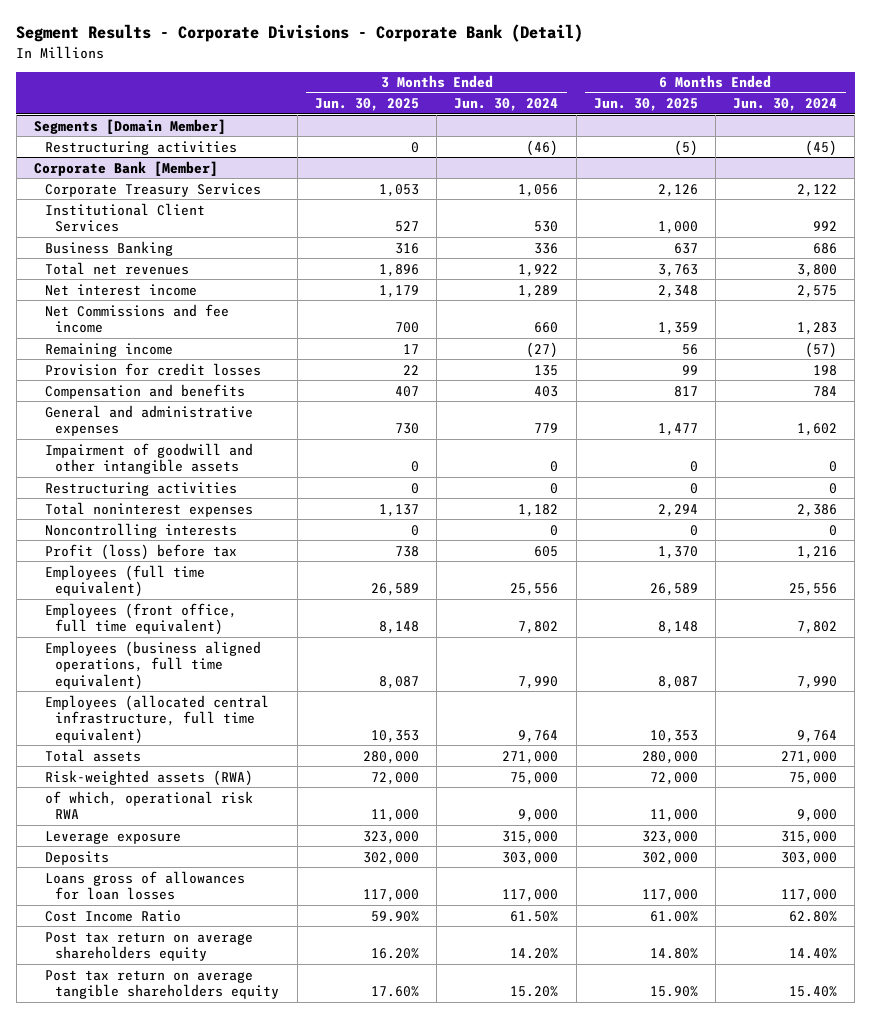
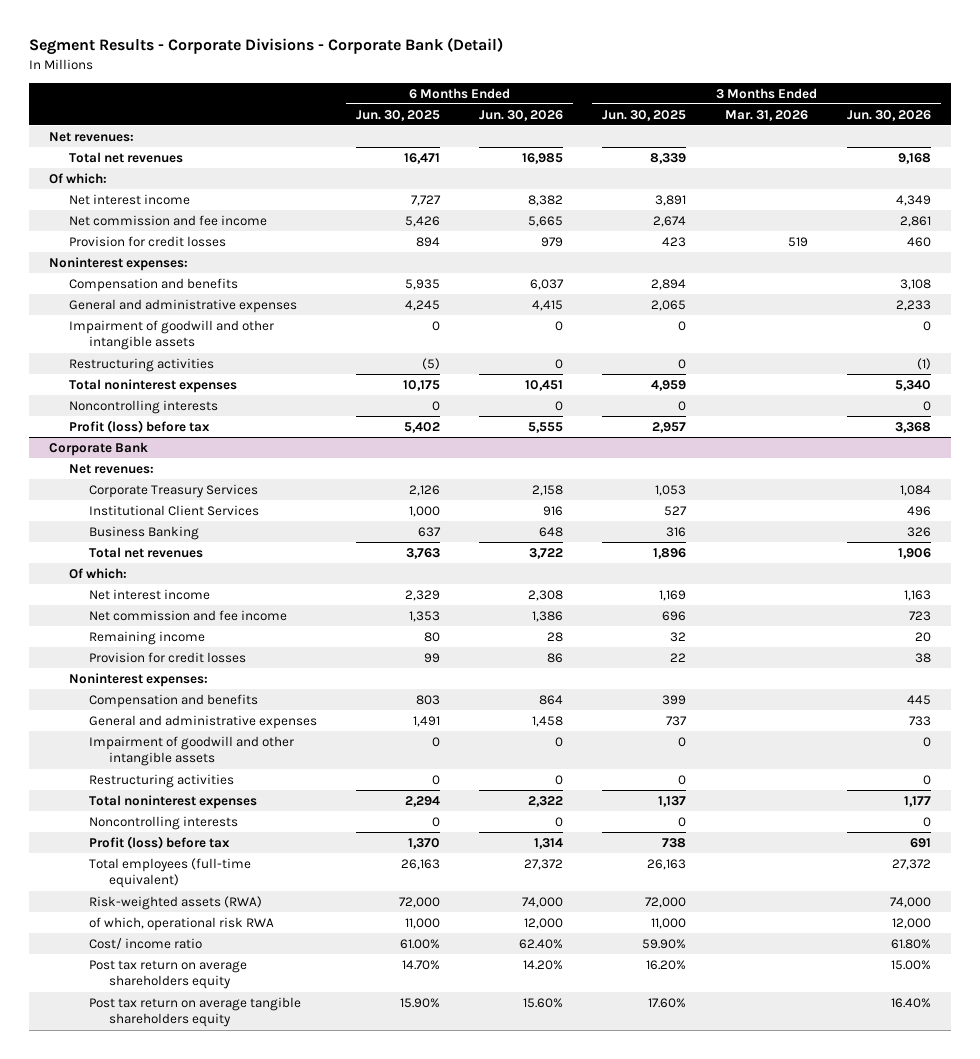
[454,98,559,112] Jun. 30, 2024 -> none
[733,98,838,112] Jun. 30, 2024 -> none
none -> [479,109,564,121] Jun. 30, 2026
none -> [725,109,809,121] Mar. 31, 2026
none -> [847,109,932,121] Jun. 30, 2026
[34,118,227,134] Segments [Domain Member] -> none
none -> [48,131,134,142] Net revenues:
none -> [68,151,183,163] Total net revenues
none -> [48,172,107,184] Of which:
none -> [68,193,190,205] Net interest income
none -> [68,214,267,226] Net commission and fee income
none -> [68,235,226,247] Provision for credit losses
none -> [48,256,188,271] Noninterest expenses:
none -> [68,277,238,292] Compensation and benefits
none -> [68,298,297,313] General and administrative expenses
none -> [68,319,274,351] Impairment of goodwill and other intangible assets
none -> [68,378,237,393] Total noninterest expenses
none -> [68,399,218,414] Noncontrolling interests
none -> [68,419,210,433] Profit (loss) before tax
[34,160,219,176] Corporate Bank [Member] -> [48,441,148,456] Corporate Bank
none -> [68,463,154,474] Net revenues:
none -> [68,567,127,579] Of which:
[378,284,419,298] 1,179 -> [659,589,687,601] 1,169
[657,284,698,298] 2,348 -> [405,589,441,601] 2,329
[44,303,229,334] Net Commissions and fee income -> [89,609,288,621] Net commission and fee income
[394,322,419,334] 700 -> [662,610,687,621] 696
[657,322,698,336] 1,359 -> [409,610,441,622] 1,353
[402,343,419,354] 17 -> [670,631,687,642] 32
[681,343,698,355] 56 -> [424,631,441,642] 80
none -> [68,672,208,687] Noninterest expenses:
[394,385,419,397] 407 -> [662,694,687,705] 399
[673,385,698,397] 817 -> [416,694,441,705] 803
[394,423,419,435] 730 -> [666,715,688,726] 737
[657,423,698,437] 1,477 -> [413,715,441,727] 1,491
[44,602,237,636] Employees (front office, full time equivalent) -> none
[44,640,261,690] Employees (business aligned operations, full time equivalent) -> none
[44,694,269,744] Employees (allocated central infrastructure, full time equivalent) -> none
[44,748,141,762] Total assets -> none
[44,564,205,598] Employees (full time equivalent) -> [89,857,252,889] Total employees (full-time equivalent)
[370,583,419,597] 26,589 -> [647,858,687,870] 26,163
[649,583,698,597] 26,589 -> [401,858,441,870] 26,163
[44,830,181,844] Leverage exposure -> none
[44,850,109,865] Deposits -> none
[44,870,245,901] Loans gross of allowances for loan losses -> none
[44,909,181,922] Cost Income Ratio -> [89,937,203,949] Cost/ income ratio
[649,948,698,960] 14.80% -> [402,959,441,970] 14.70%

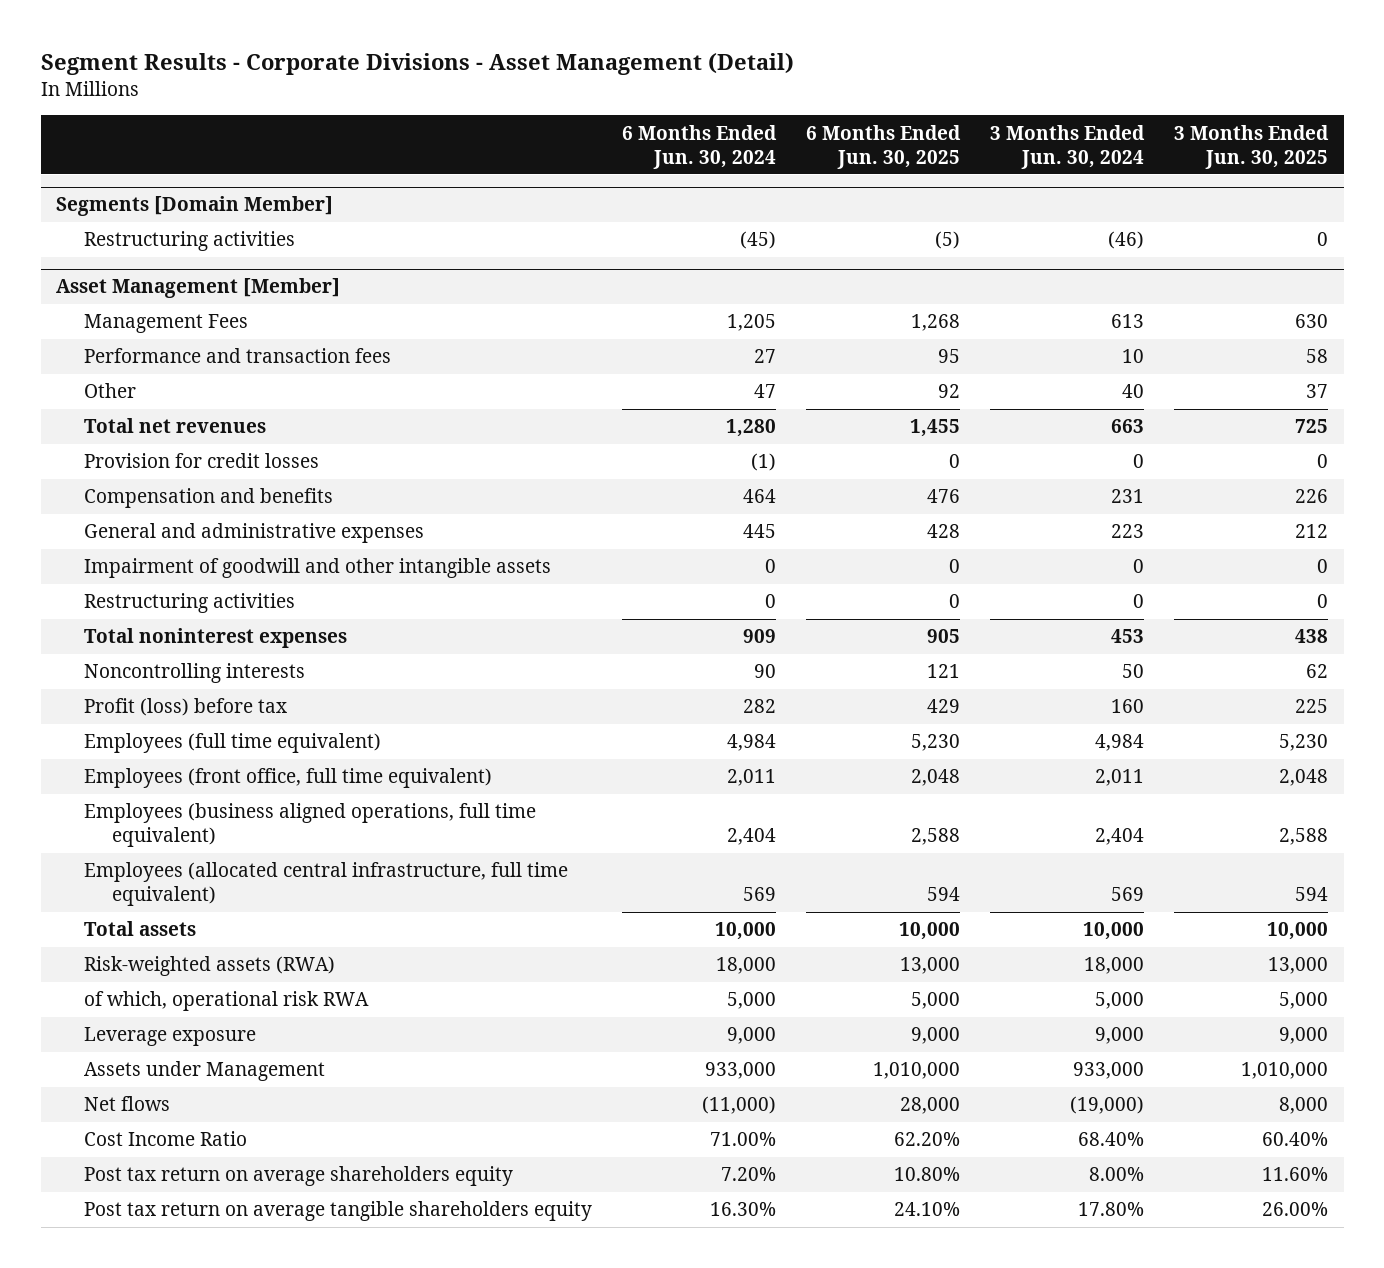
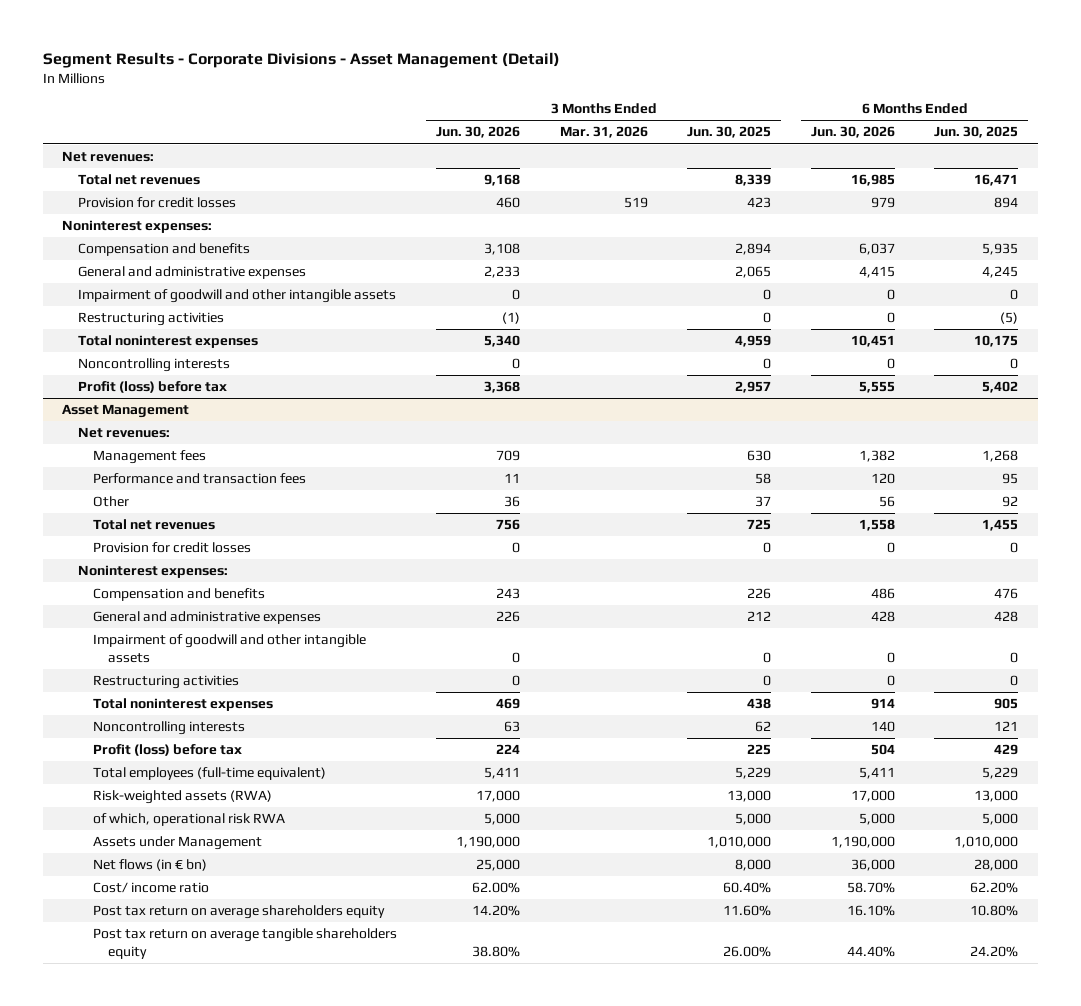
[622,124,778,169] 6 Months Ended Jun. 30, 2024 -> none
[990,124,1146,169] 3 Months Ended Jun. 30, 2024 -> none
none -> [436,126,521,139] Jun. 30, 2026
none -> [559,126,648,139] Mar. 31, 2026
none -> [810,126,895,139] Jun. 30, 2026
[55,196,333,217] Segments [Domain Member] -> none
none -> [62,151,155,163] Net revenues:
none -> [77,174,200,186] Total net revenues
none -> [77,197,236,209] Provision for credit losses
none -> [62,220,213,234] Noninterest expenses:
none -> [77,243,250,257] Compensation and benefits
none -> [77,266,306,280] General and administrative expenses
none -> [77,289,396,304] Impairment of goodwill and other intangible assets
none -> [77,335,258,349] Total noninterest expenses
none -> [77,358,230,373] Noncontrolling interests
none -> [77,381,227,394] Profit (loss) before tax
[55,278,340,299] Asset Management [Member] -> [62,404,190,419] Asset Management
none -> [77,427,170,439] Net revenues:
[83,314,248,334] Management Fees -> [92,450,206,465] Management fees
none -> [77,565,228,579] Noninterest expenses:
[83,768,492,789] Employees (front office, full time equivalent) -> none
[83,803,536,848] Employees (business aligned operations, full time equivalent) -> none
[83,862,568,907] Employees (allocated central infrastructure, full time equivalent) -> none
[83,921,196,937] Total assets -> none
[83,733,381,754] Employees (full time equivalent) -> [92,767,326,781] Total employees (full-time equivalent)
[911,734,961,752] 5,230 -> [982,767,1019,780] 5,229
[1279,734,1329,752] 5,230 -> [735,767,772,780] 5,229
[83,1027,256,1047] Leverage exposure -> none
[83,1096,170,1112] Net flows -> [92,859,207,872] Net flows (in € bn)
[83,1131,247,1147] Cost Income Ratio -> [92,882,209,894] Cost/ income ratio
[894,1202,961,1217] 24.10% -> [970,946,1019,958] 24.20%

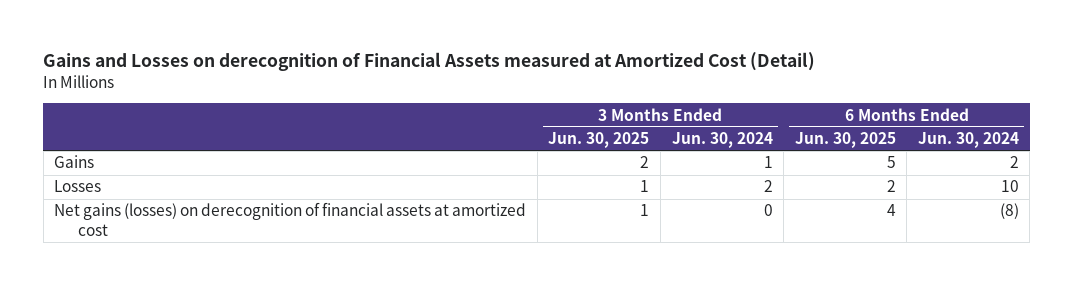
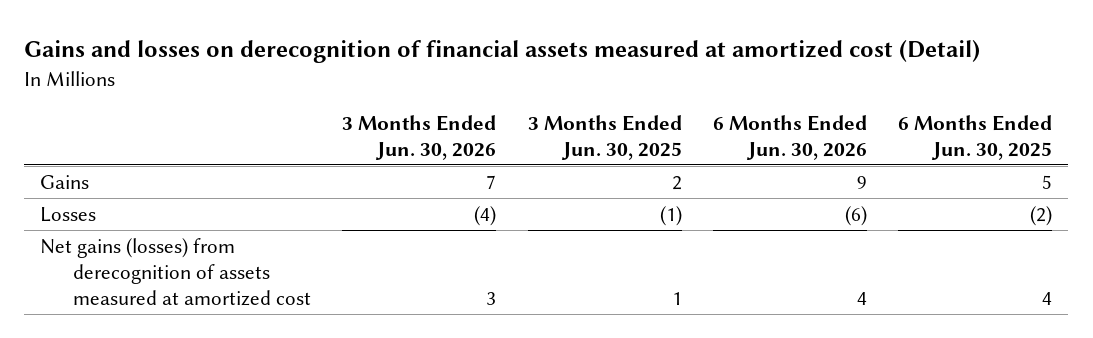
[43,51,816,71] Gains and Losses on derecognition of Financial Assets measured at Amortized Cost (Detail) -> [24,40,981,64] Gains and losses on derecognition of financial assets measured at amortized cost (Detail)
[671,132,773,149] Jun. 30, 2024 -> none
[917,132,1019,149] Jun. 30, 2024 -> none
none -> [342,114,497,160] 3 Months Ended Jun. 30, 2026
none -> [713,114,868,160] 6 Months Ended Jun. 30, 2026
[640,180,650,193] 1 -> [659,206,682,227] (1)
[886,180,896,193] 2 -> [1030,206,1053,227] (2)
[54,202,527,237] Net gains (losses) on derecognition of financial assets at amortized cost -> [40,238,311,306] Net gains (losses) from derecognition of assets measured at amortized cost

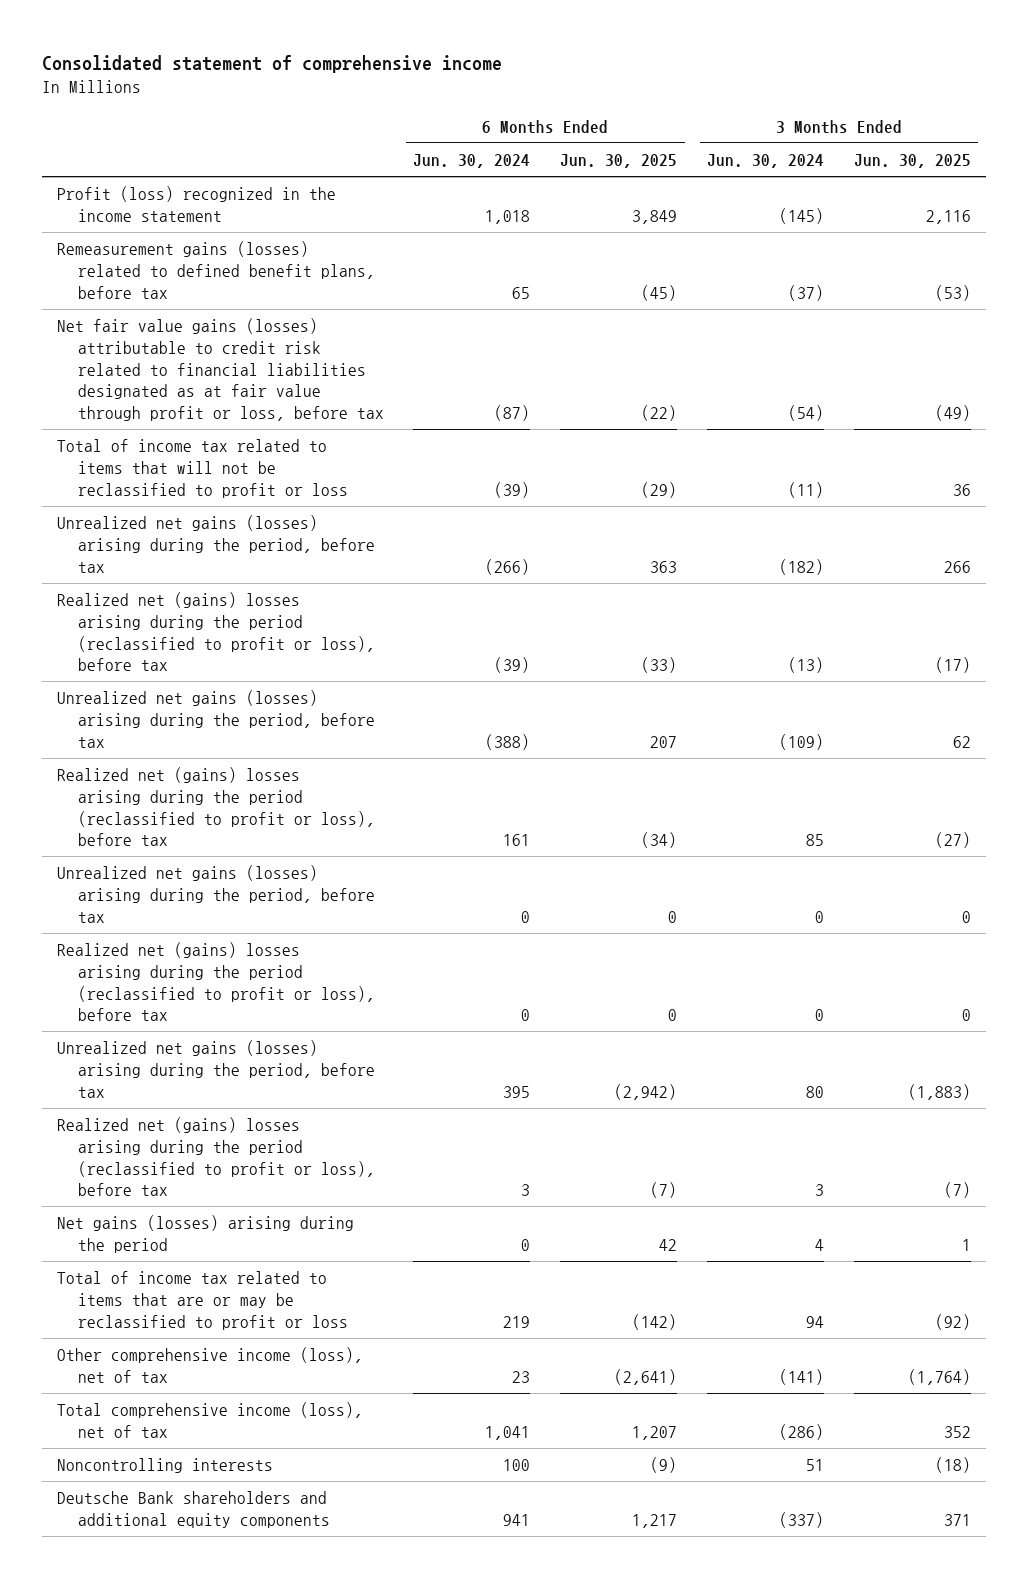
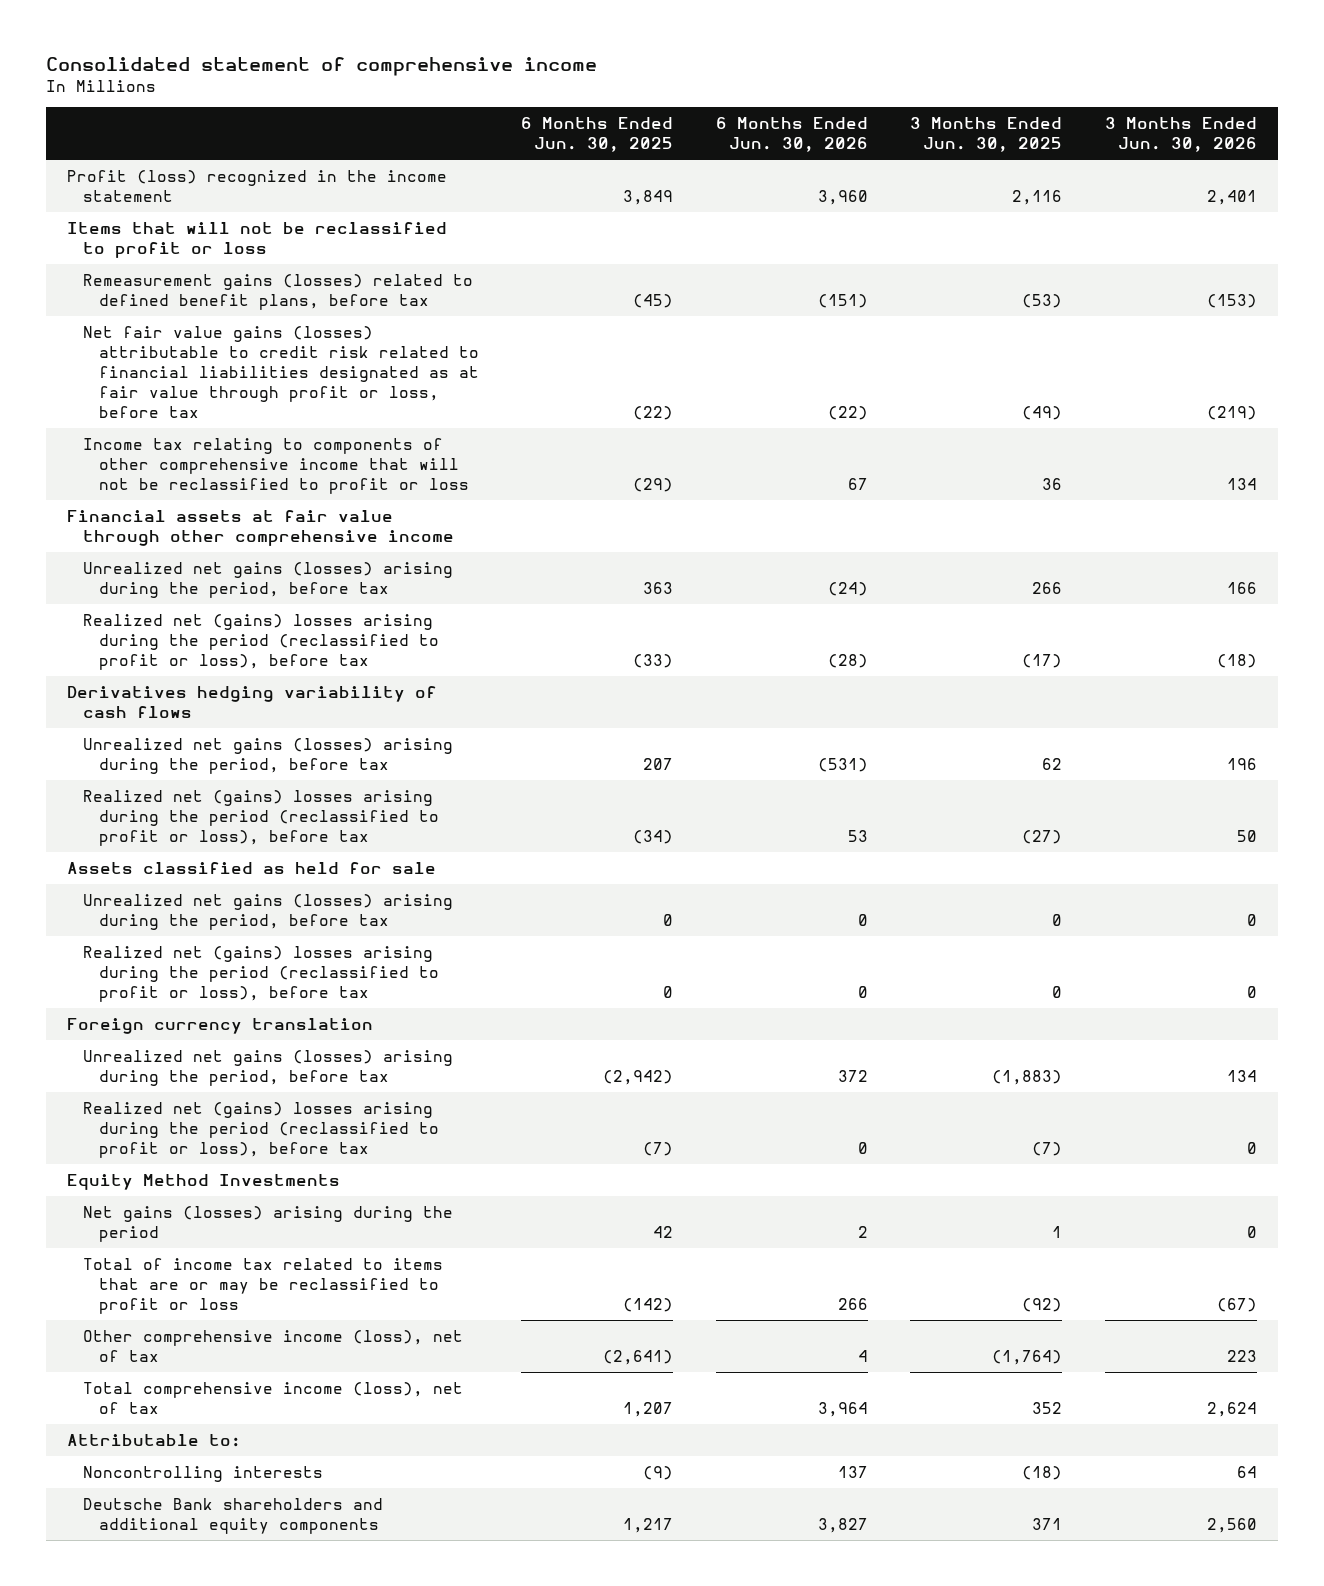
[413,153,531,168] Jun. 30, 2024 -> none
[707,153,825,168] Jun. 30, 2024 -> none
none -> [715,117,868,153] 6 Months Ended Jun. 30, 2026
none -> [1104,117,1257,153] 3 Months Ended Jun. 30, 2026
none -> [67,221,448,258] Items that will not be reclassified to profit or loss
[57,439,348,498] Total of income tax related to items that will not be reclassified to profit or loss -> [83,437,469,495] Income tax relating to components of other comprehensive income that will not be reclassified to profit or loss
none -> [67,509,455,546] Financial assets at fair value through other comprehensive income
none -> [67,685,438,718] Derivatives hedging variability of cash flows
none -> [67,861,437,874] Assets classified as held for sale
none -> [67,1017,374,1034] Foreign currency translation
none -> [67,1173,341,1190] Equity Method Investments
none -> [67,1433,242,1447] Attributable to:

